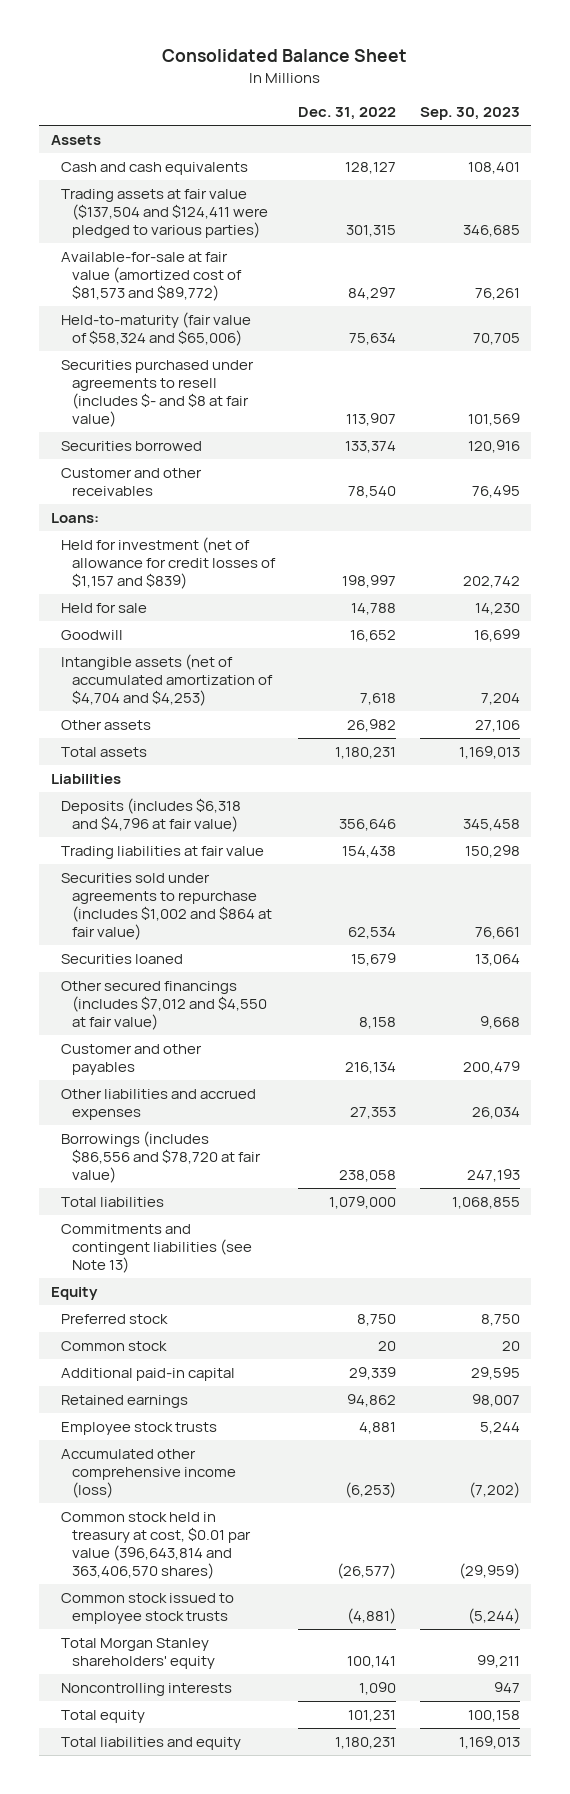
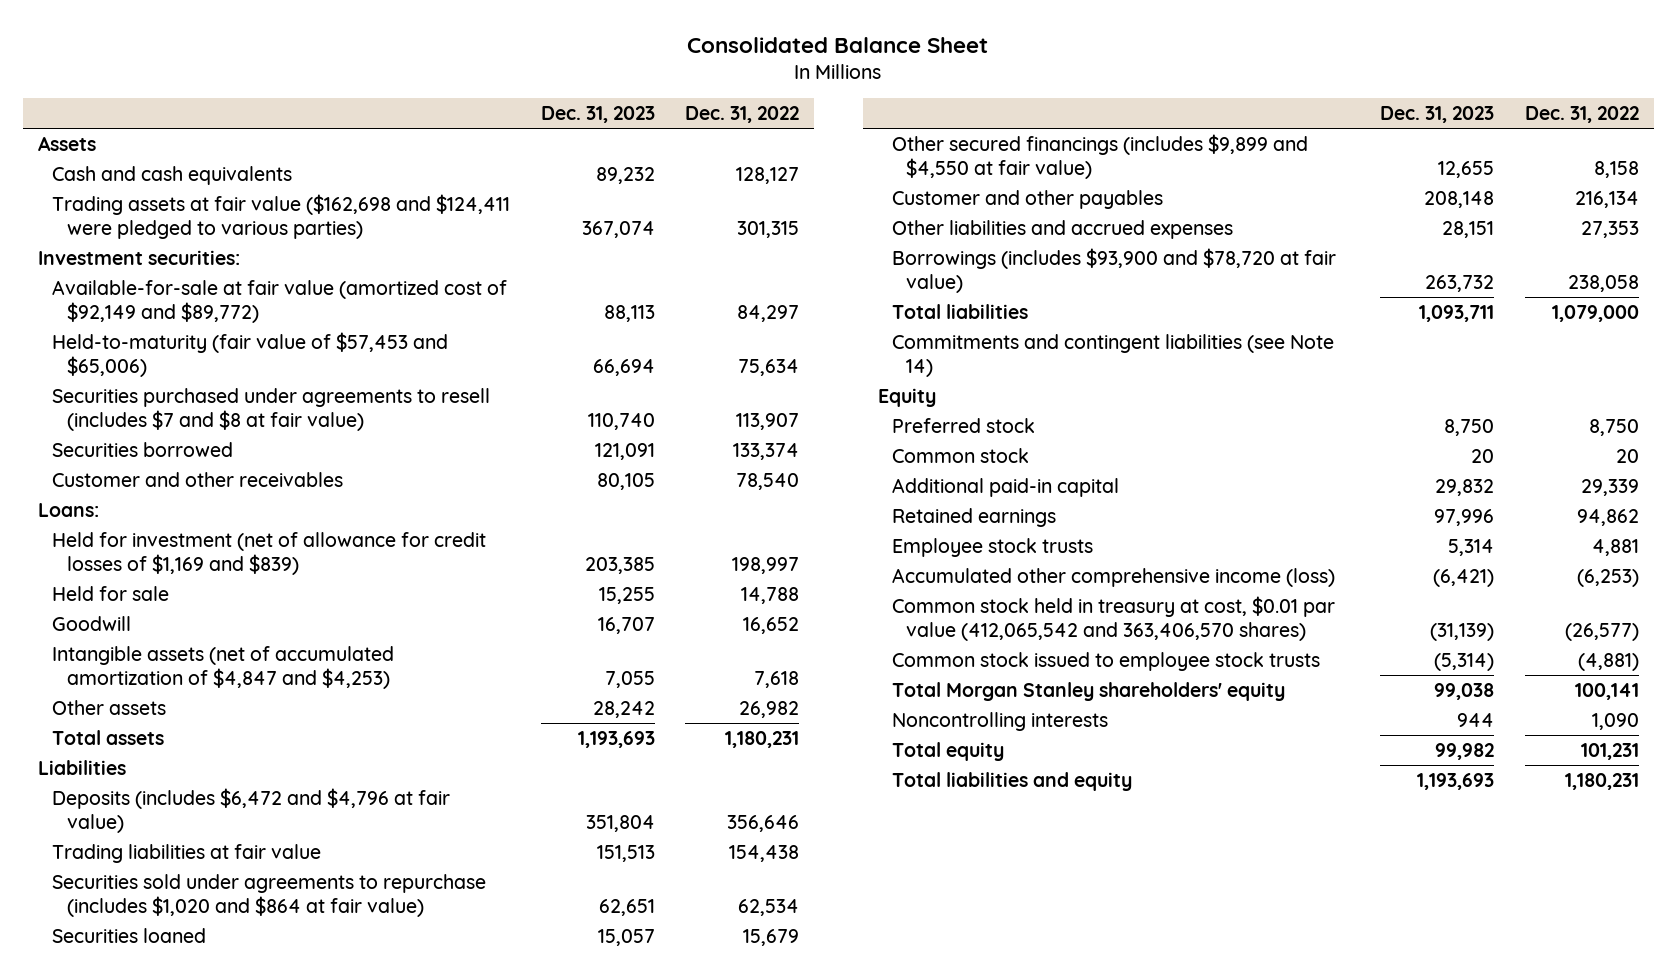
[419,107,520,121] Sep. 30, 2023 -> none
none -> [540,106,655,124] Dec. 31, 2023
[61,189,268,238] Trading assets at fair value ($137,504 and $124,411 were pledged to various parties) -> [52,193,511,239] Trading assets at fair value ($162,698 and $124,411 were pledged to various parties)
none -> [38,249,241,265] Investment securities:
[61,252,242,301] Available-for-sale at fair value (amortized cost of $81,573 and $89,772) -> [52,279,508,323] Available-for-sale at fair value (amortized cost of $92,149 and $89,772)
[61,312,252,347] Held-to-maturity (fair value of $58,324 and $65,006) -> [52,331,449,377] Held-to-maturity (fair value of $57,453 and $65,006)
[61,360,255,427] Securities purchased under agreements to resell (includes $- and $8 at fair value) -> [52,387,491,431] Securities purchased under agreements to resell (includes $7 and $8 at fair value)
[61,537,276,589] Held for investment (net of allowance for credit losses of $1,157 and $839) -> [52,531,487,575] Held for investment (net of allowance for credit losses of $1,169 and $839)
[61,654,273,706] Intangible assets (net of accumulated amortization of $4,704 and $4,253) -> [52,645,395,689] Intangible assets (net of accumulated amortization of $4,847 and $4,253)
[61,798,242,833] Deposits (includes $6,318 and $4,796 at fair value) -> [52,787,451,833] Deposits (includes $6,472 and $4,796 at fair value)
[61,873,272,940] Securities sold under agreements to repurchase (includes $1,002 and $864 at fair value) -> [52,873,487,917] Securities sold under agreements to repurchase (includes $1,020 and $864 at fair value)
[61,981,267,1030] Other secured financings (includes $7,012 and $4,550 at fair value) -> [892,133,1309,179] Other secured financings (includes $9,899 and $4,550 at fair value)
[61,1131,261,1183] Borrowings (includes $86,556 and $78,720 at fair value) -> [892,247,1337,293] Borrowings (includes $93,900 and $78,720 at fair value)
[61,1224,252,1273] Commitments and contingent liabilities (see Note 13) -> [892,333,1335,377] Commitments and contingent liabilities (see Note 14)
[61,1512,251,1579] Common stock held in treasury at cost, $0.01 par value (396,643,814 and 363,406,570 shares) -> [892,595,1336,641] Common stock held in treasury at cost, $0.01 par value (412,065,542 and 363,406,570 shares)

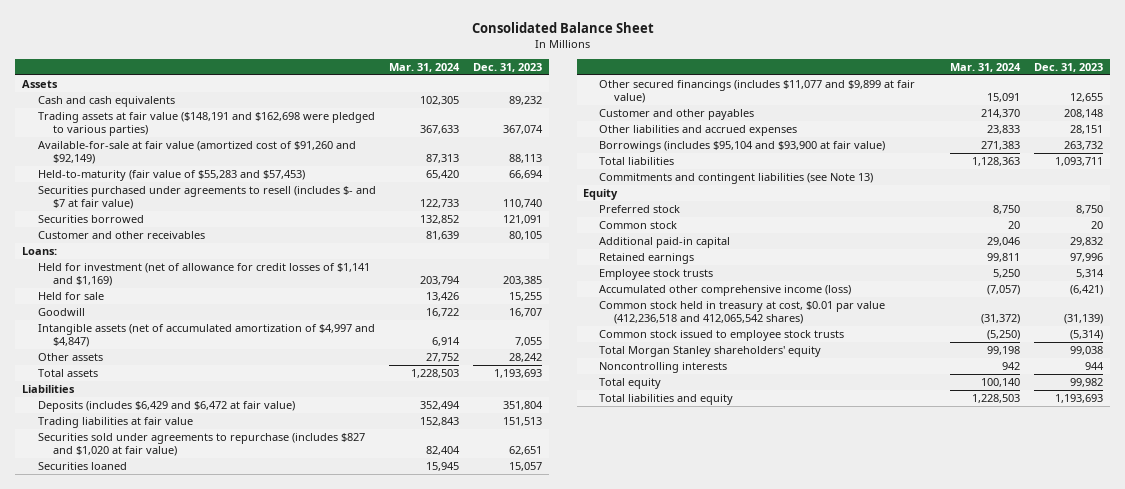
[685,106,800,124] Dec. 31, 2022 -> none
none -> [389,62,461,72] Mar. 31, 2024
[38,249,241,265] Investment securities: -> none
[52,193,511,239] Trading assets at fair value ($162,698 and $124,411 were pledged to various parties) -> [37,111,375,136] Trading assets at fair value ($148,191 and $162,698 were pledged to various parties)
[52,279,508,323] Available-for-sale at fair value (amortized cost of $92,149 and $89,772) -> [37,140,356,164] Available-for-sale at fair value (amortized cost of $91,260 and $92,149)
[52,331,449,377] Held-to-maturity (fair value of $57,453 and $65,006) -> [37,169,305,181] Held-to-maturity (fair value of $55,283 and $57,453)
[52,387,491,431] Securities purchased under agreements to resell (includes $7 and $8 at fair value) -> [37,185,376,209] Securities purchased under agreements to resell (includes $- and $7 at fair value)
[52,531,487,575] Held for investment (net of allowance for credit losses of $1,169 and $839) -> [37,262,370,286] Held for investment (net of allowance for credit losses of $1,141 and $1,169)
[52,645,395,689] Intangible assets (net of accumulated amortization of $4,847 and $4,253) -> [37,323,375,347] Intangible assets (net of accumulated amortization of $4,997 and $4,847)
[52,787,451,833] Deposits (includes $6,472 and $4,796 at fair value) -> [37,400,295,412] Deposits (includes $6,429 and $6,472 at fair value)
[52,873,487,917] Securities sold under agreements to repurchase (includes $1,020 and $864 at fair value) -> [37,432,365,456] Securities sold under agreements to repurchase (includes $827 and $1,020 at fair value)
[892,133,1309,179] Other secured financings (includes $9,899 and $4,550 at fair value) -> [598,79,915,103] Other secured financings (includes $11,077 and $9,899 at fair value)
[892,247,1337,293] Borrowings (includes $93,900 and $78,720 at fair value) -> [598,140,885,152] Borrowings (includes $95,104 and $93,900 at fair value)
[892,333,1335,377] Commitments and contingent liabilities (see Note 14) -> [598,172,873,184] Commitments and contingent liabilities (see Note 13)
[892,595,1336,641] Common stock held in treasury at cost, $0.01 par value (412,065,542 and 363,406,570 shares) -> [598,300,885,324] Common stock held in treasury at cost, $0.01 par value (412,236,518 and 412,065,542 shares)

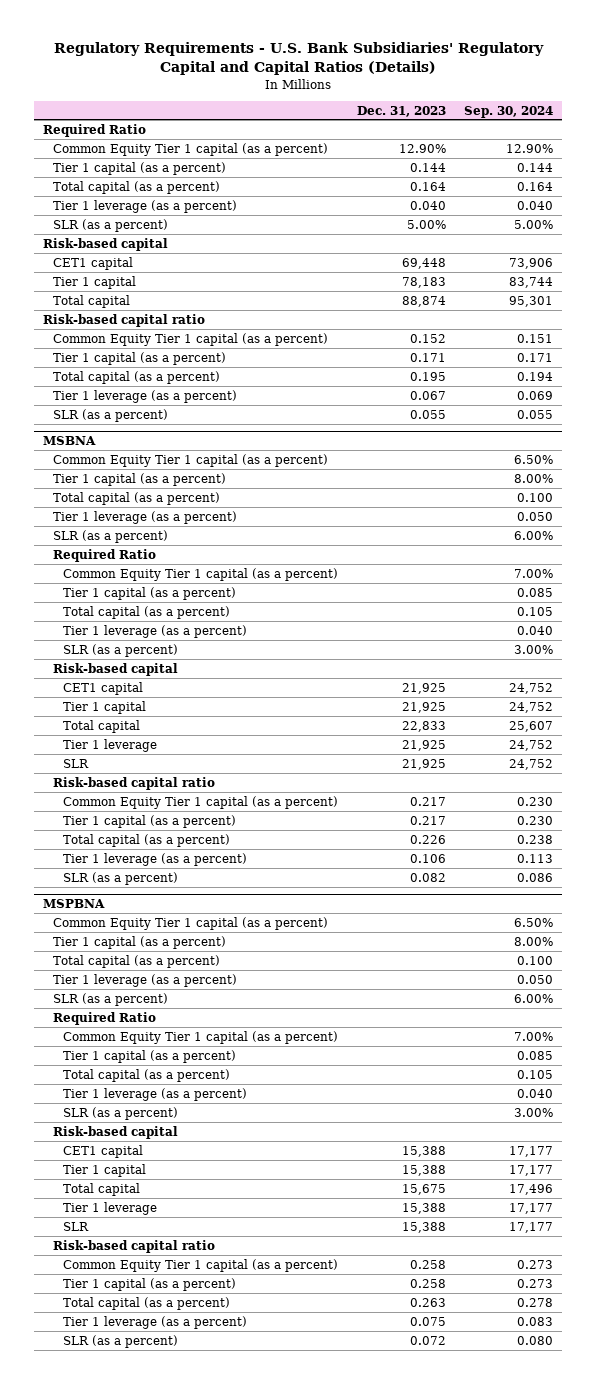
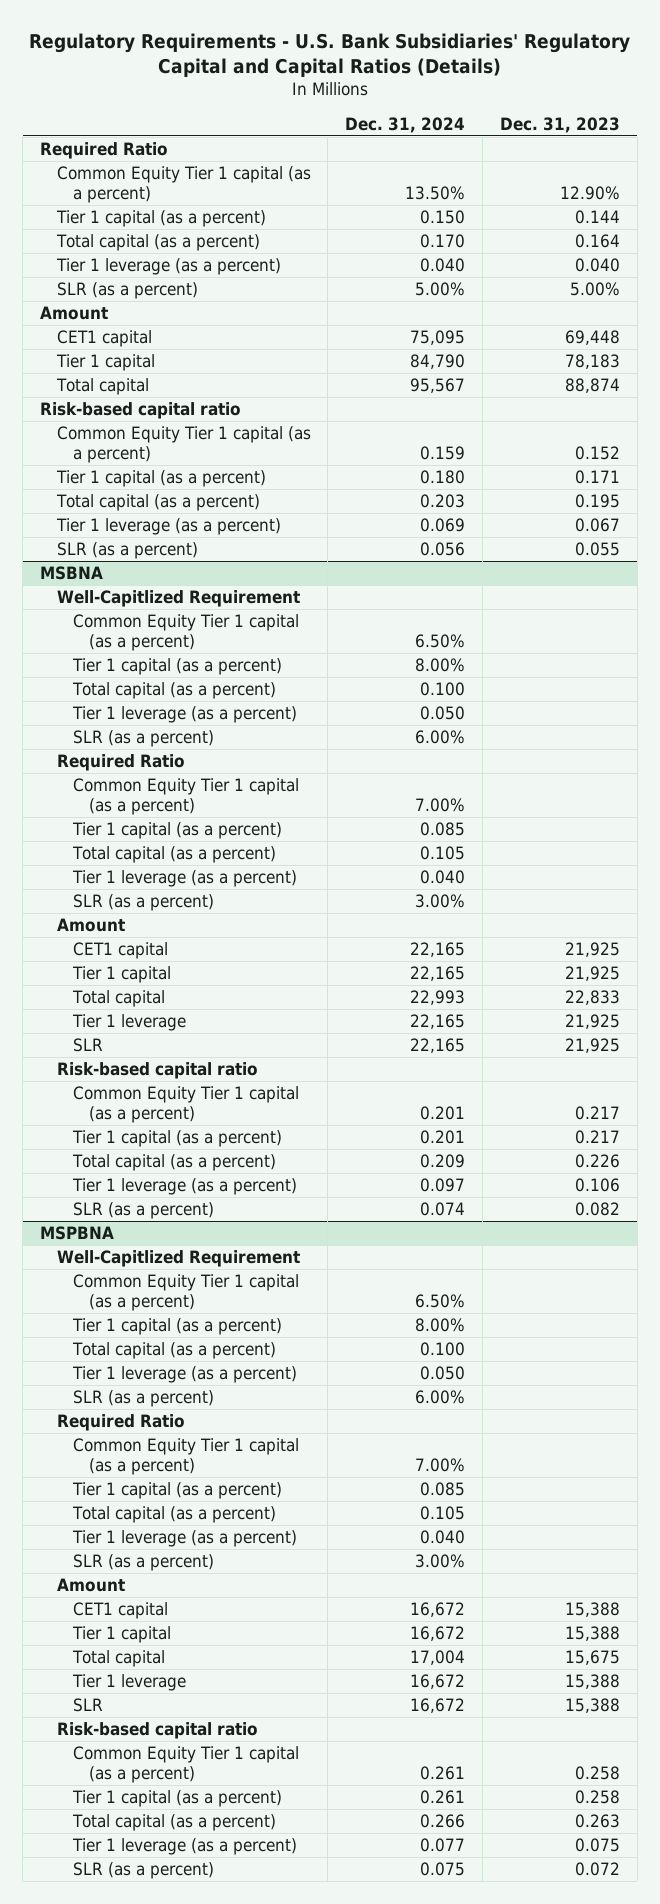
[464,105,554,118] Sep. 30, 2024 -> none
none -> [345,116,466,133] Dec. 31, 2024
[43,237,169,251] Risk-based capital -> [40,305,109,320] Amount
none -> [56,589,300,607] Well-Capitlized Requirement
[53,662,179,676] Risk-based capital -> [56,917,125,932] Amount
none -> [56,1249,300,1267] Well-Capitlized Requirement
[53,1125,179,1139] Risk-based capital -> [56,1577,125,1592] Amount

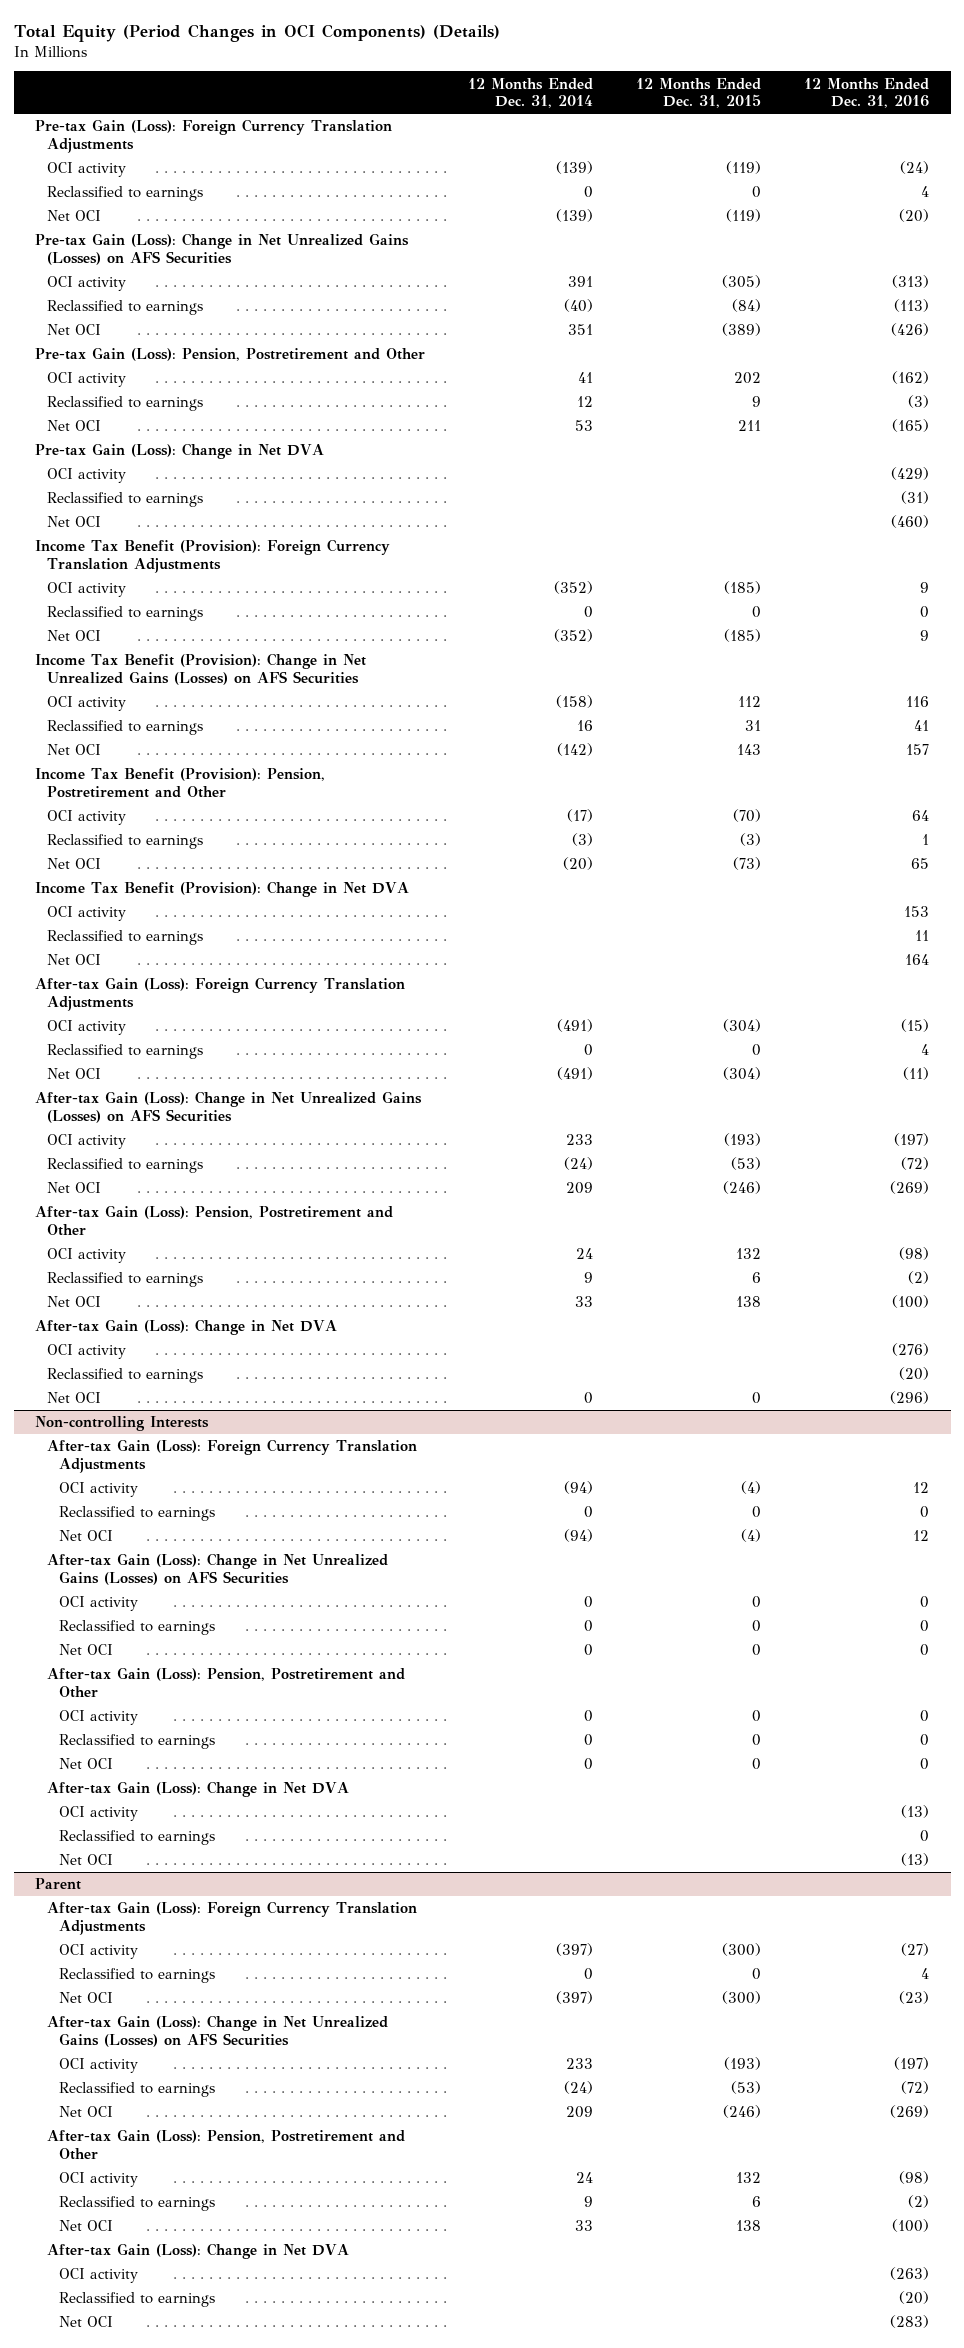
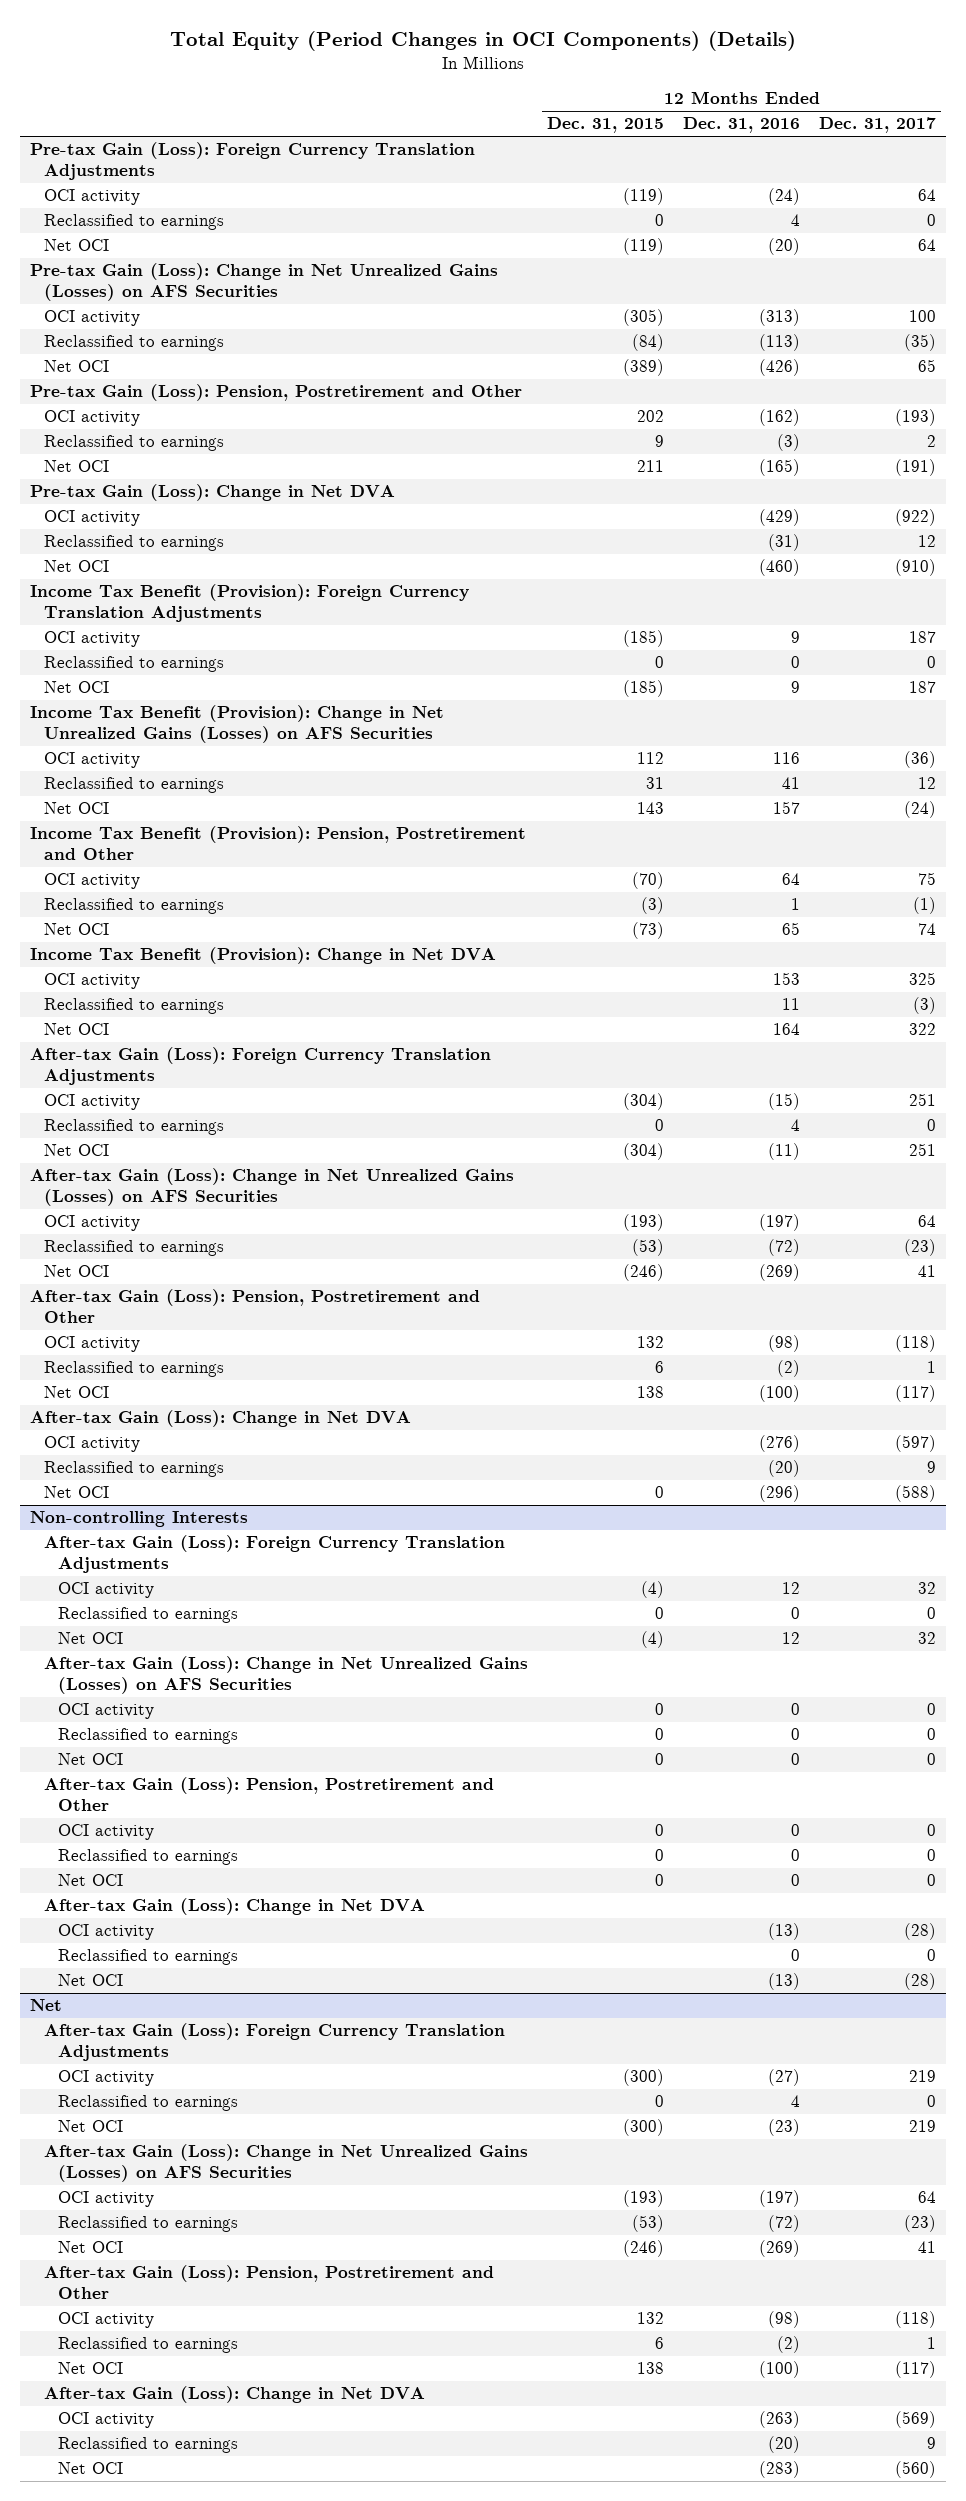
[468,77,594,109] 12 Months Ended Dec. 31, 2014 -> none
none -> [819,117,937,134] Dec. 31, 2017
[35,1878,82,1891] Parent -> [29,1999,62,2012] Net

